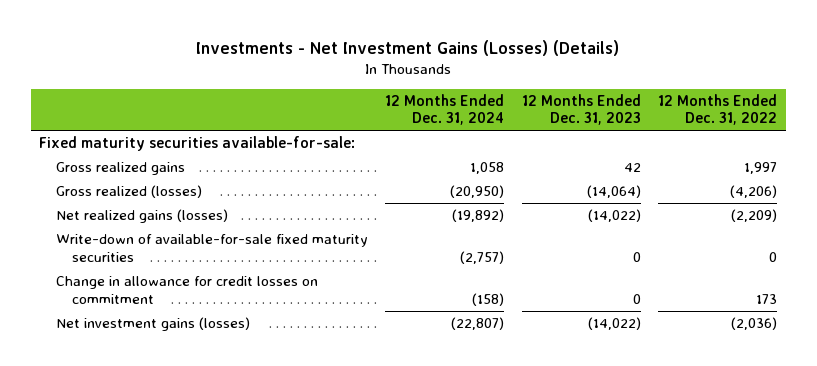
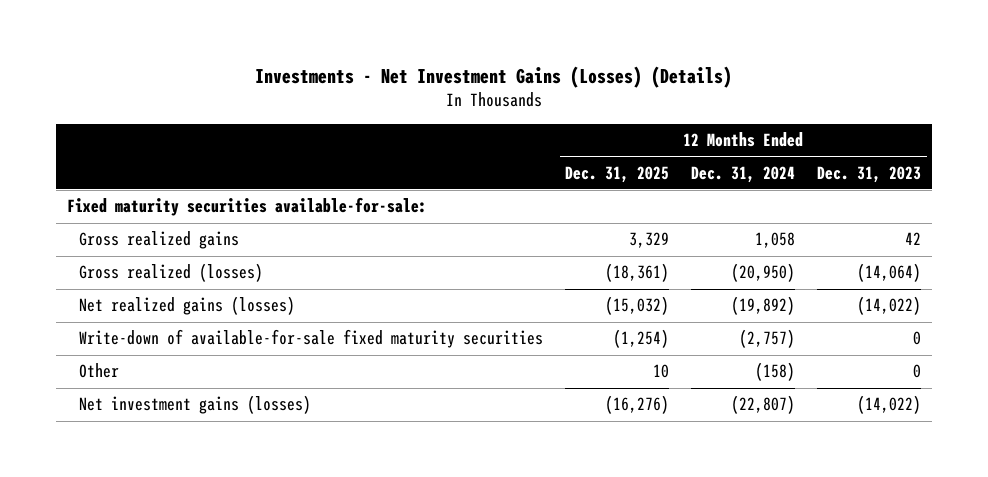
[658,93,778,126] 12 Months Ended Dec. 31, 2022 -> none
none -> [565,165,670,183] Dec. 31, 2025
[55,275,318,304] Change in allowance for credit losses on commitment -> [79,363,120,379] Other

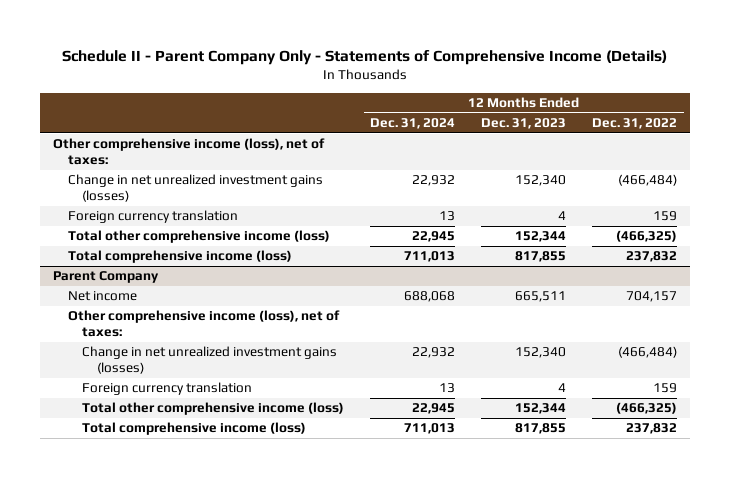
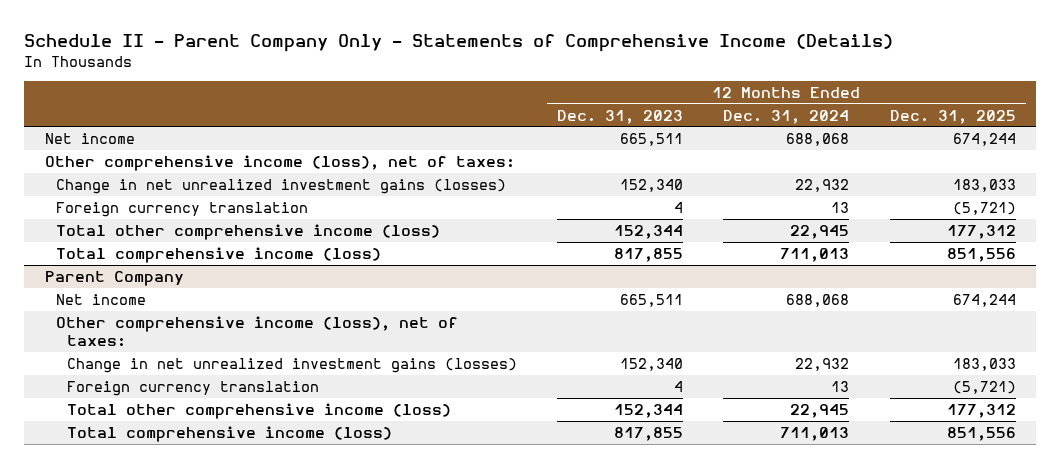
[592,117,678,129] Dec. 31, 2022 -> none
none -> [889,109,1016,124] Dec. 31, 2025
none -> [44,132,135,144] Net income

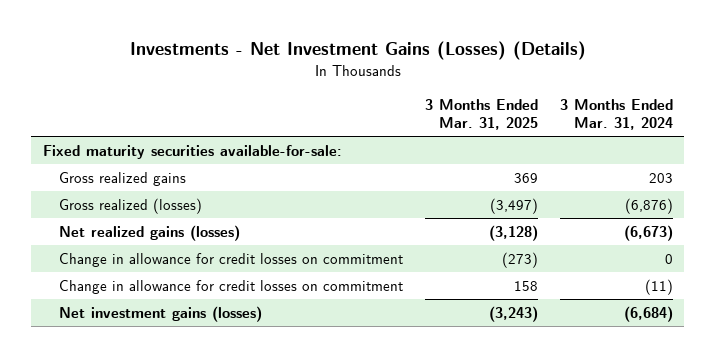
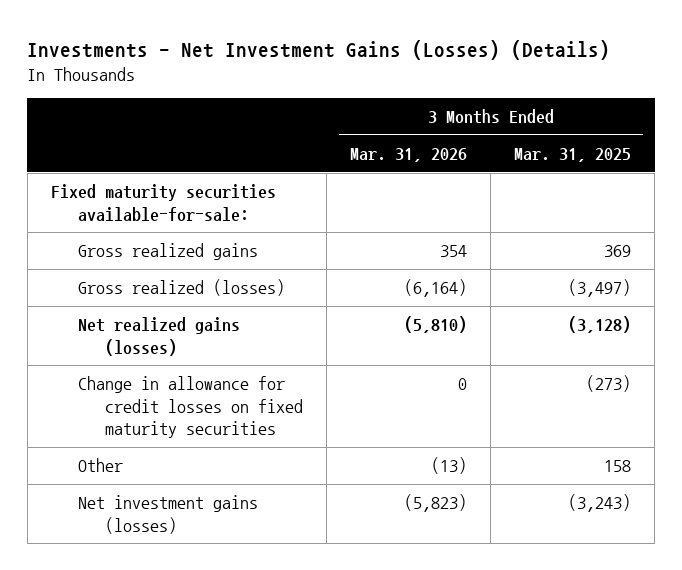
[560,98,674,130] 3 Months Ended Mar. 31, 2024 -> none
none -> [350,148,468,163] Mar. 31, 2026
[58,252,403,267] Change in allowance for credit losses on commitment -> [78,376,304,439] Change in allowance for credit losses on fixed maturity securities
[58,279,403,294] Change in allowance for credit losses on commitment -> [78,458,124,473] Other

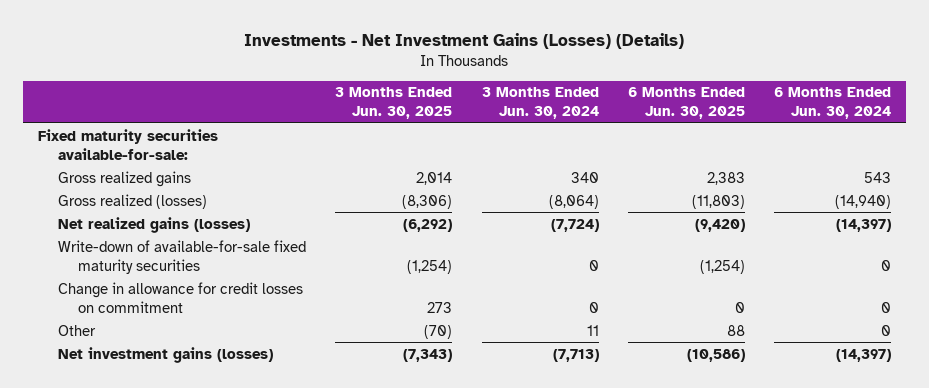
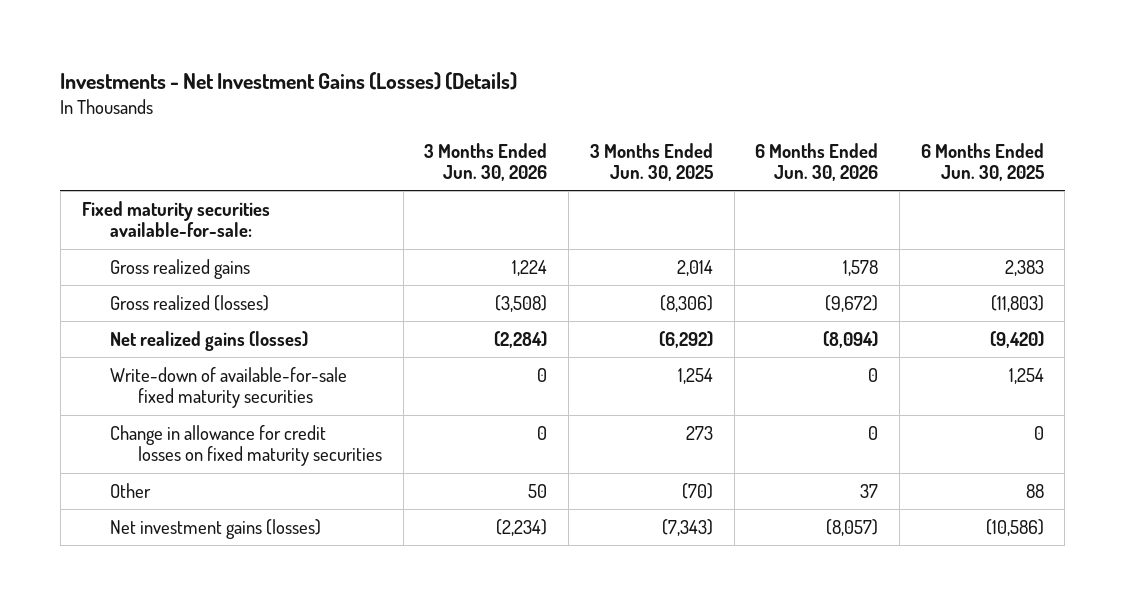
[481,87,599,120] 3 Months Ended Jun. 30, 2024 -> none
[774,87,892,120] 6 Months Ended Jun. 30, 2024 -> none
none -> [424,142,548,182] 3 Months Ended Jun. 30, 2026
none -> [755,142,879,182] 6 Months Ended Jun. 30, 2026
[407,259,453,274] (1,254) -> [677,367,713,384] 1,254
[699,259,745,274] (1,254) -> [1008,367,1044,384] 1,254
[58,281,304,313] Change in allowance for credit losses on commitment -> [109,424,382,467] Change in allowance for credit losses on fixed maturity securities

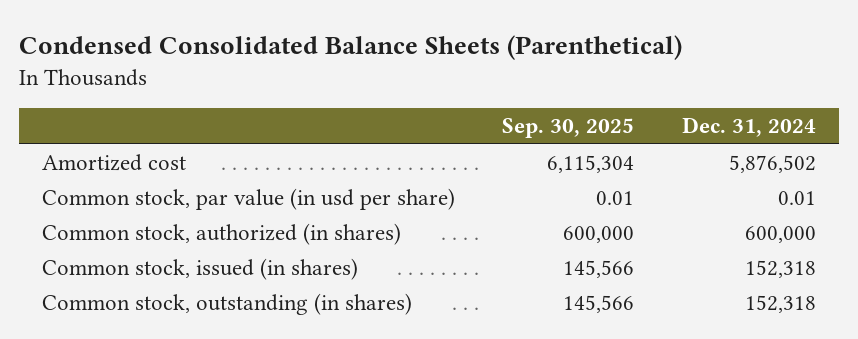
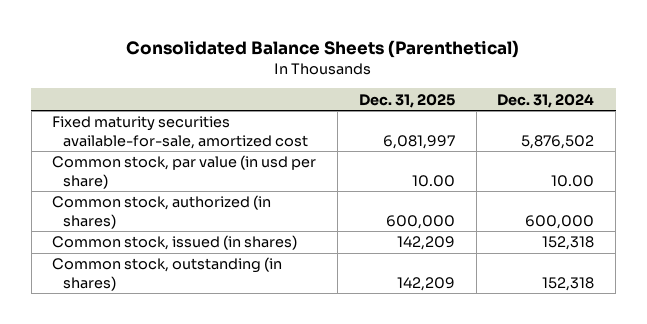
[18,35,682,61] Condensed Consolidated Balance Sheets (Parenthetical) -> [126,39,520,58] Consolidated Balance Sheets (Parenthetical)
[502,118,635,139] Sep. 30, 2025 -> none
none -> [358,93,455,108] Dec. 31, 2025
[42,154,187,172] Amortized cost -> [52,116,308,149] Fixed maturity securities available-for-sale, amortized cost
[777,191,816,206] 0.01 -> [551,174,595,187] 10.00

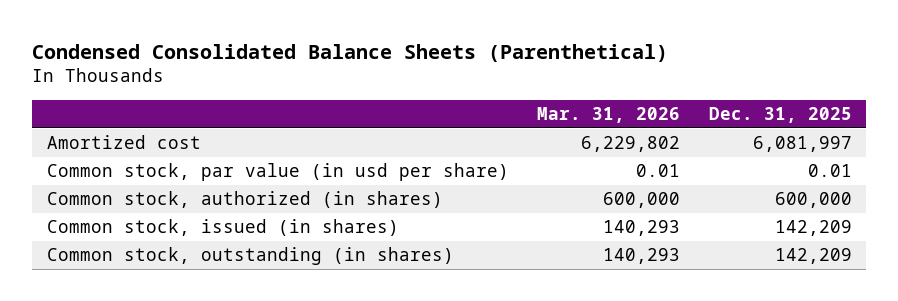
[126,39,520,58] Consolidated Balance Sheets (Parenthetical) -> [32,43,669,62] Condensed Consolidated Balance Sheets (Parenthetical)
[497,93,595,108] Dec. 31, 2024 -> none
none -> [537,106,681,123] Mar. 31, 2026
[52,116,308,149] Fixed maturity securities available-for-sale, amortized cost -> [46,135,201,150] Amortized cost
[411,174,455,187] 10.00 -> [807,164,852,178] 0.01

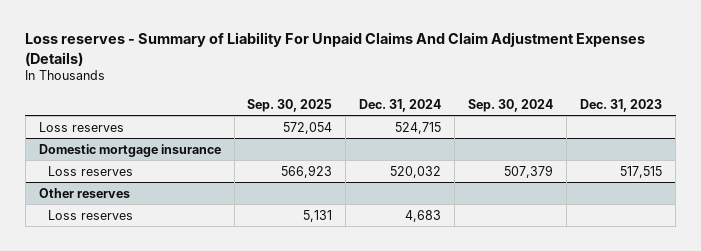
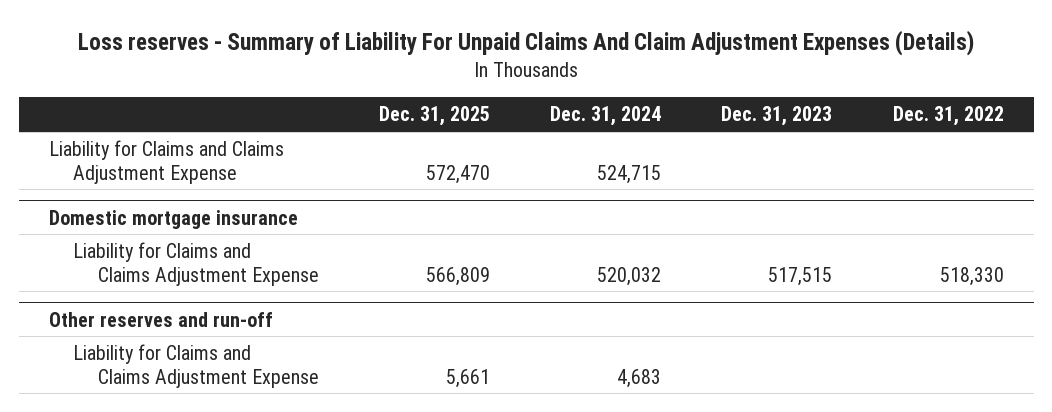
[247,98,333,112] Sep. 30, 2025 -> none
[468,98,554,112] Sep. 30, 2024 -> none
none -> [379,106,491,127] Dec. 31, 2025
none -> [892,106,1004,127] Dec. 31, 2022
[38,121,124,132] Loss reserves -> [48,140,284,184] Liability for Claims and Claims Adjustment Expense
[38,187,130,198] Other reserves -> none
[48,165,134,176] Loss reserves -> [73,242,320,286] Liability for Claims and Claims Adjustment Expense
none -> [48,311,273,327] Other reserves and run-off
[48,209,134,220] Loss reserves -> [73,344,320,388] Liability for Claims and Claims Adjustment Expense

